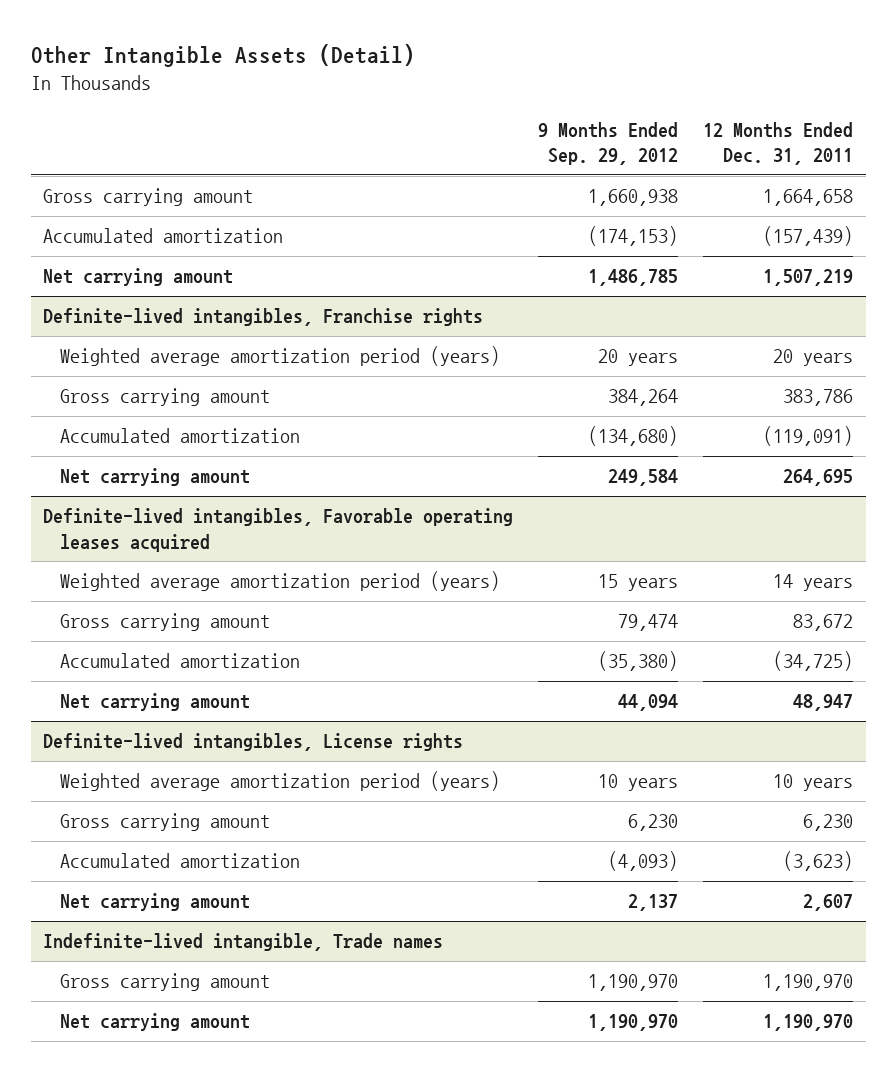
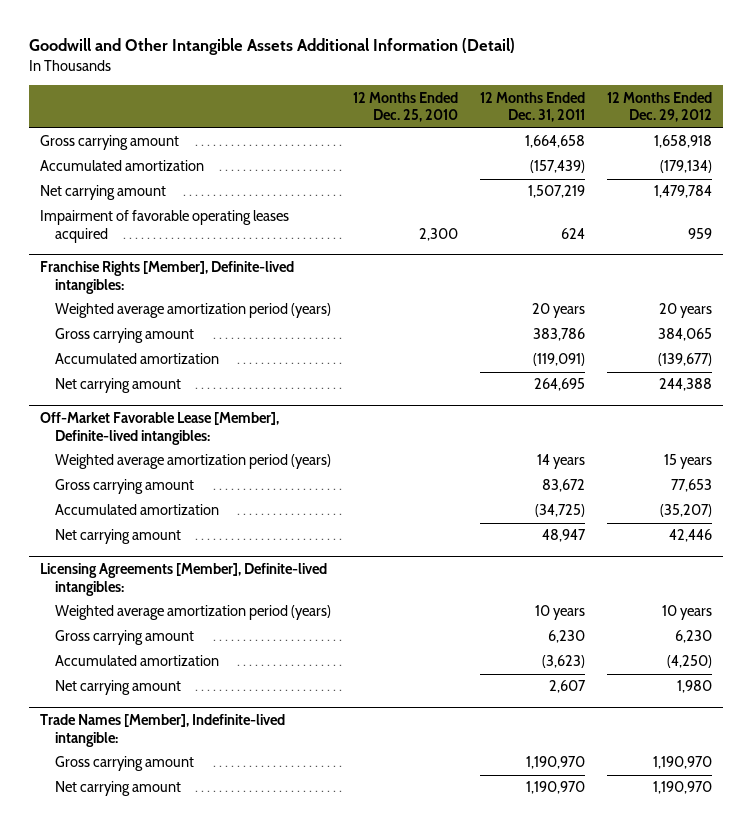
[30,44,415,68] Other Intangible Assets (Detail) -> [28,38,515,56] Goodwill and Other Intangible Assets Additional Information (Detail)
[538,122,679,166] 9 Months Ended Sep. 29, 2012 -> none
none -> [352,91,458,123] 12 Months Ended Dec. 25, 2010
none -> [606,91,712,123] 12 Months Ended Dec. 29, 2012
none -> [39,210,289,244] Impairment of favorable operating leases acquired
[43,308,484,327] Definite-lived intangibles, Franchise rights -> [39,261,294,295] Franchise Rights [Member], Definite-lived intangibles:
[43,508,514,552] Definite-lived intangibles, Favorable operating leases acquired -> none
none -> [39,412,279,446] Off-Market Favorable Lease [Member], Definite-lived intangibles:
[43,733,464,752] Definite-lived intangibles, License rights -> none
none -> [39,563,327,597] Licensing Agreements [Member], Definite-lived intangibles:
[43,933,444,952] Indefinite-lived intangible, Trade names -> [39,714,285,748] Trade Names [Member], Indefinite-lived intangible:

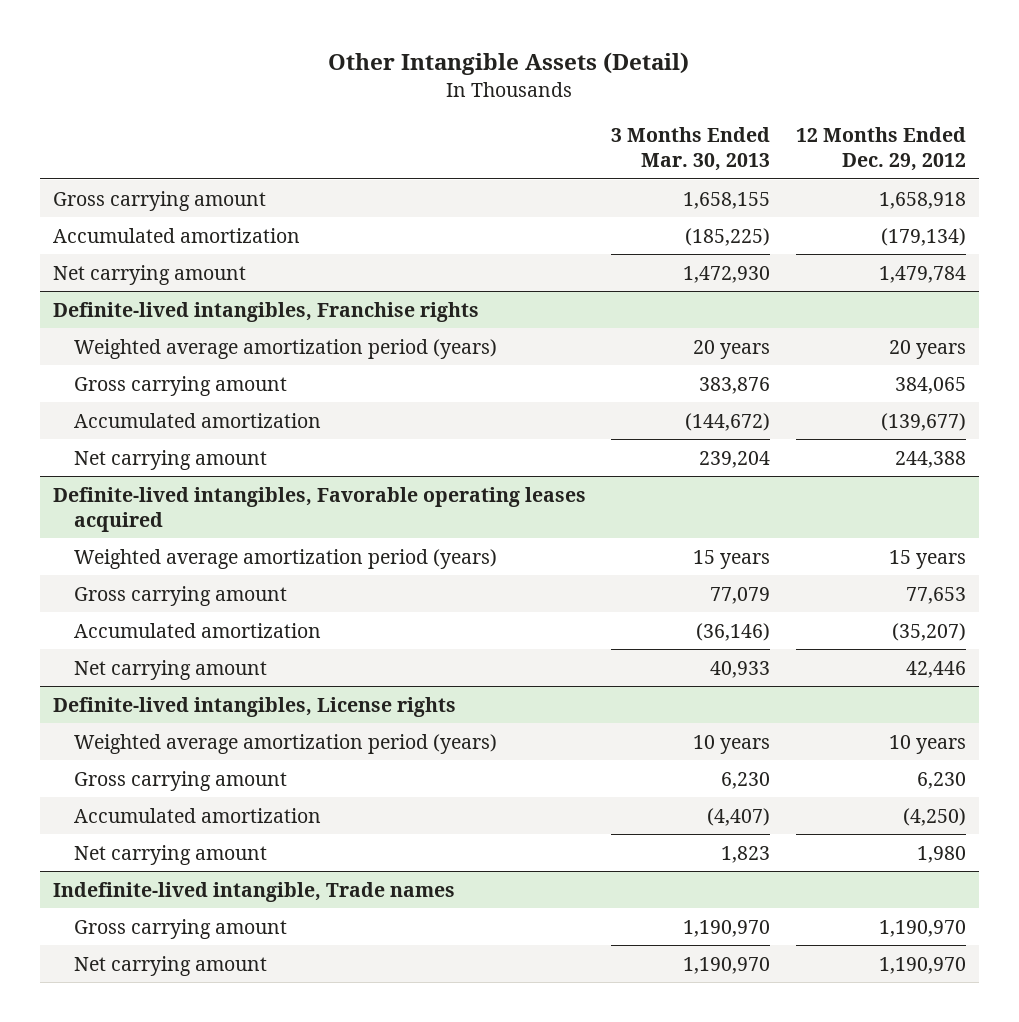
[28,38,515,56] Goodwill and Other Intangible Assets Additional Information (Detail) -> [328,52,690,76] Other Intangible Assets (Detail)
[352,91,458,123] 12 Months Ended Dec. 25, 2010 -> none
[479,91,585,123] 12 Months Ended Dec. 31, 2011 -> none
none -> [611,126,771,172] 3 Months Ended Mar. 30, 2013
[39,210,289,244] Impairment of favorable operating leases acquired -> none
[39,261,294,295] Franchise Rights [Member], Definite-lived intangibles: -> [52,301,479,322] Definite-lived intangibles, Franchise rights
[39,412,279,446] Off-Market Favorable Lease [Member], Definite-lived intangibles: -> none
none -> [52,486,586,532] Definite-lived intangibles, Favorable operating leases acquired
[39,563,327,597] Licensing Agreements [Member], Definite-lived intangibles: -> none
none -> [52,696,456,717] Definite-lived intangibles, License rights
[39,714,285,748] Trade Names [Member], Indefinite-lived intangible: -> [52,881,455,902] Indefinite-lived intangible, Trade names

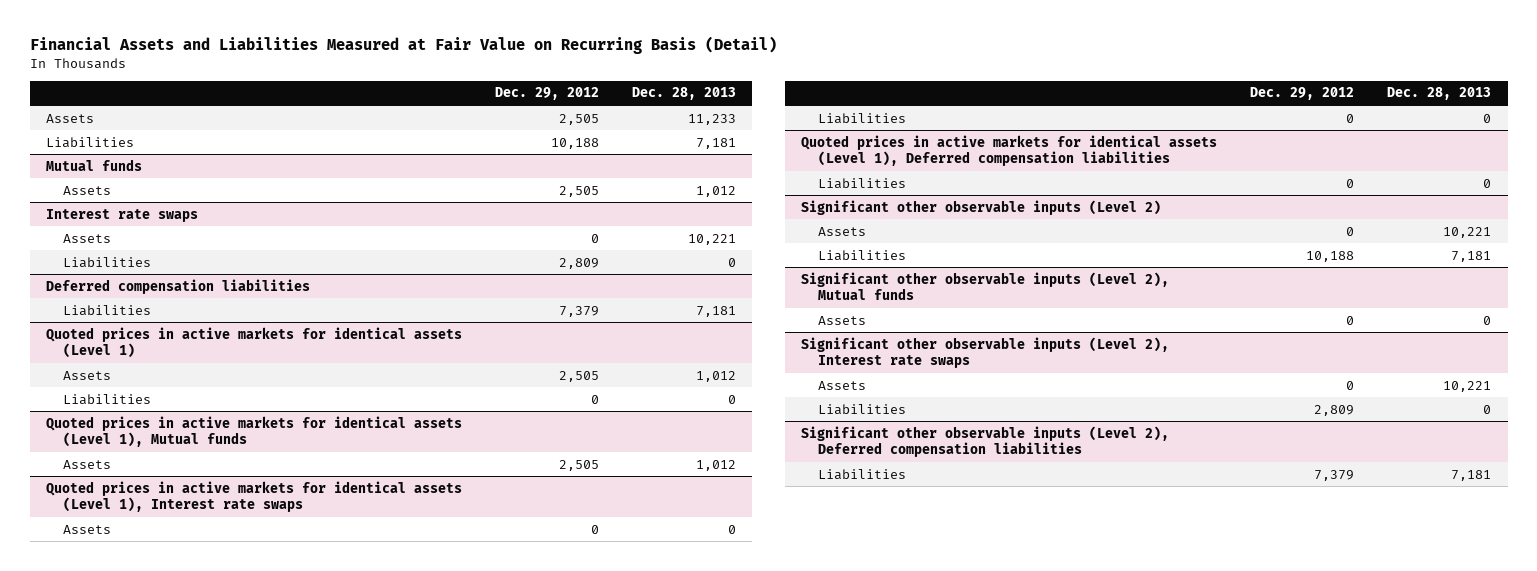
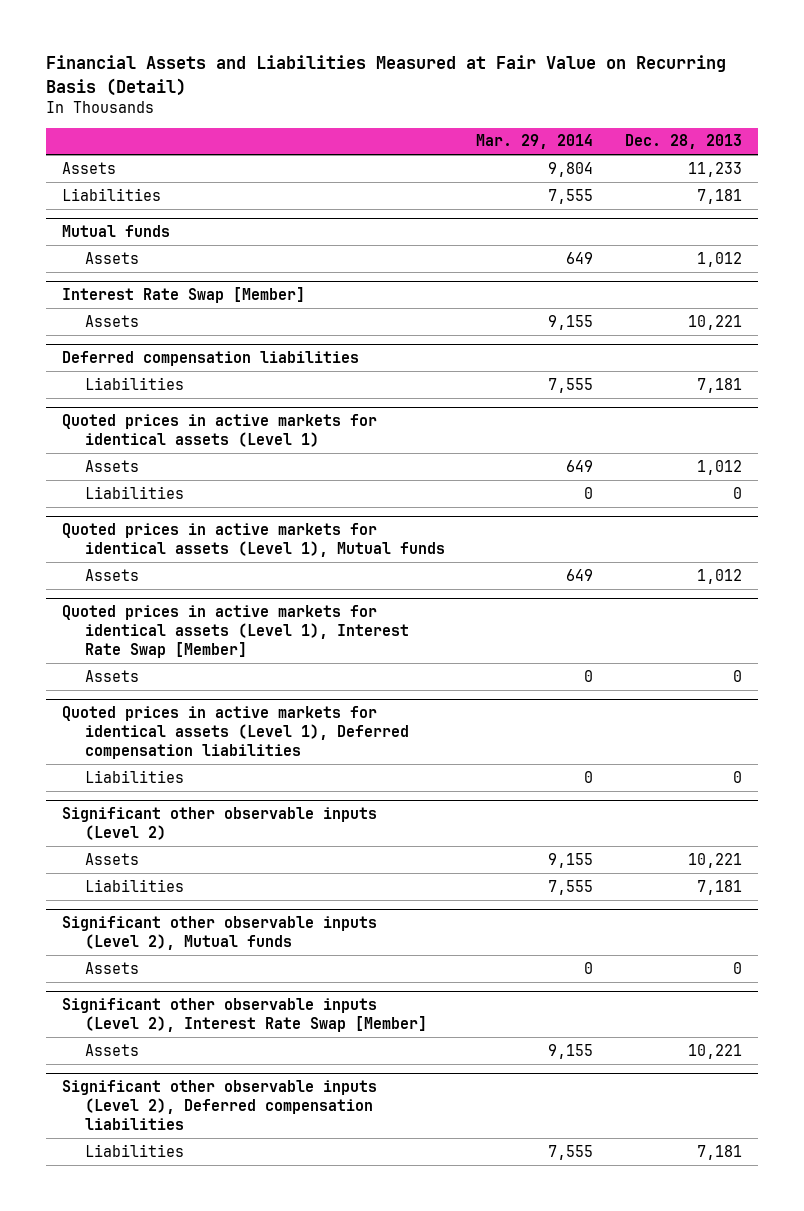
[495,87,600,101] Dec. 29, 2012 -> none
none -> [476,134,594,150] Mar. 29, 2014
[46,208,199,222] Interest rate swaps -> [62,287,306,304] Interest Rate Swap [Member]
[63,256,152,268] Liabilities -> none
[46,480,463,513] Quoted prices in active markets for identical assets (Level 1), Interest rate swaps -> [62,605,409,658] Quoted prices in active markets for identical assets (Level 1), Interest Rate Swap [Member]
[818,112,907,124] Liabilities -> none
[801,336,1170,369] Significant other observable inputs (Level 2), Interest rate swaps -> [62,998,427,1033] Significant other observable inputs (Level 2), Interest Rate Swap [Member]
[818,403,907,415] Liabilities -> none

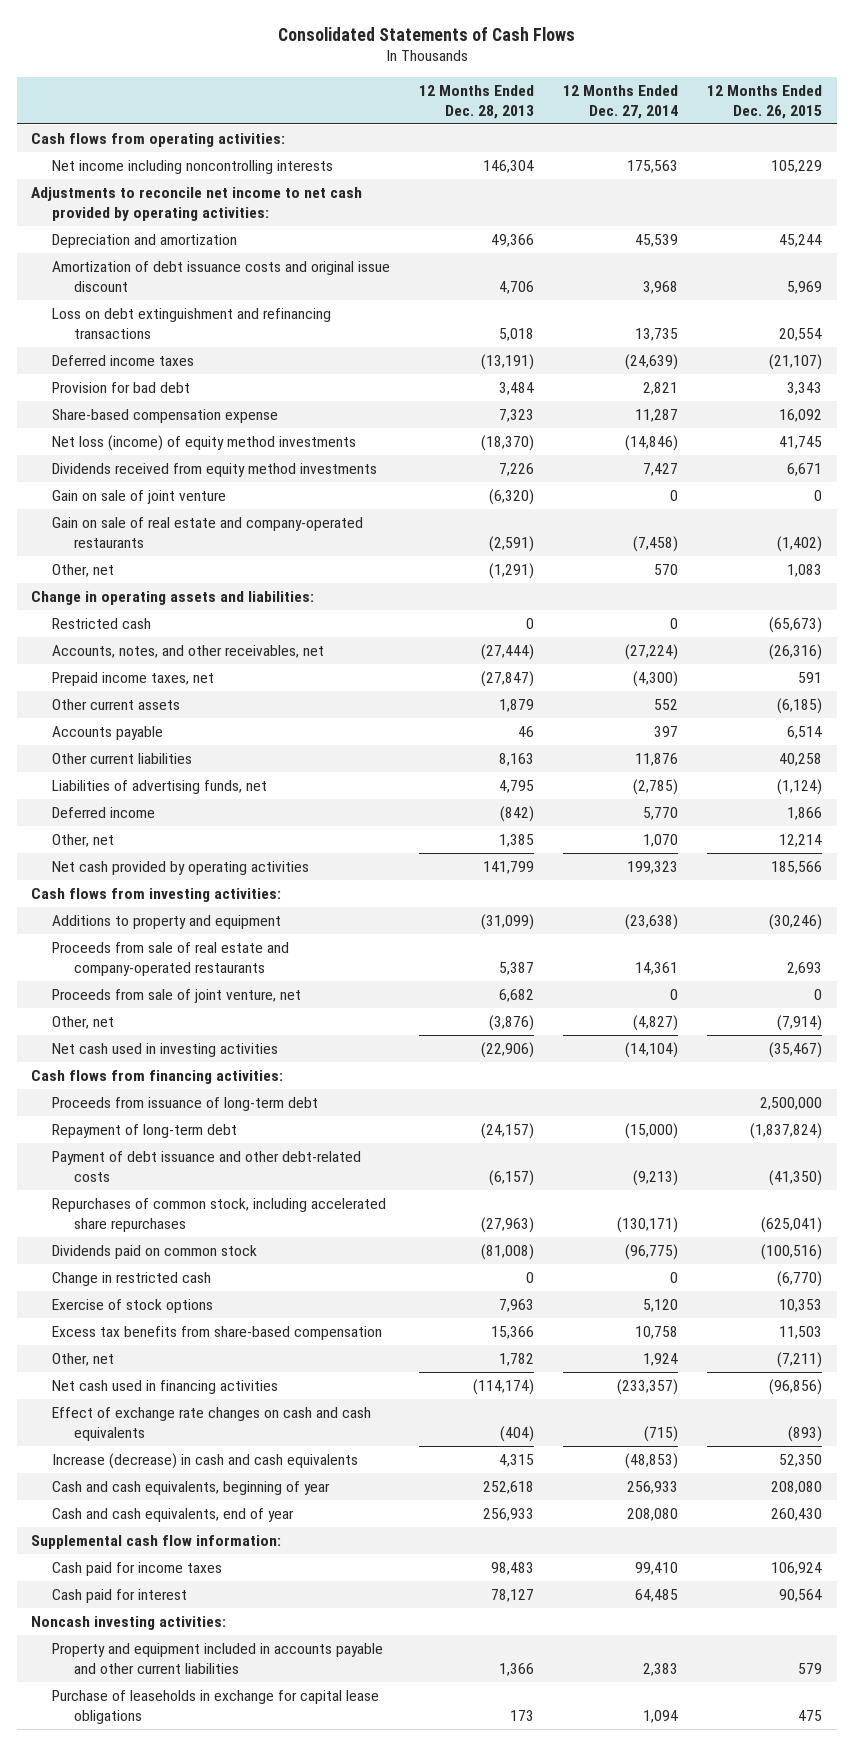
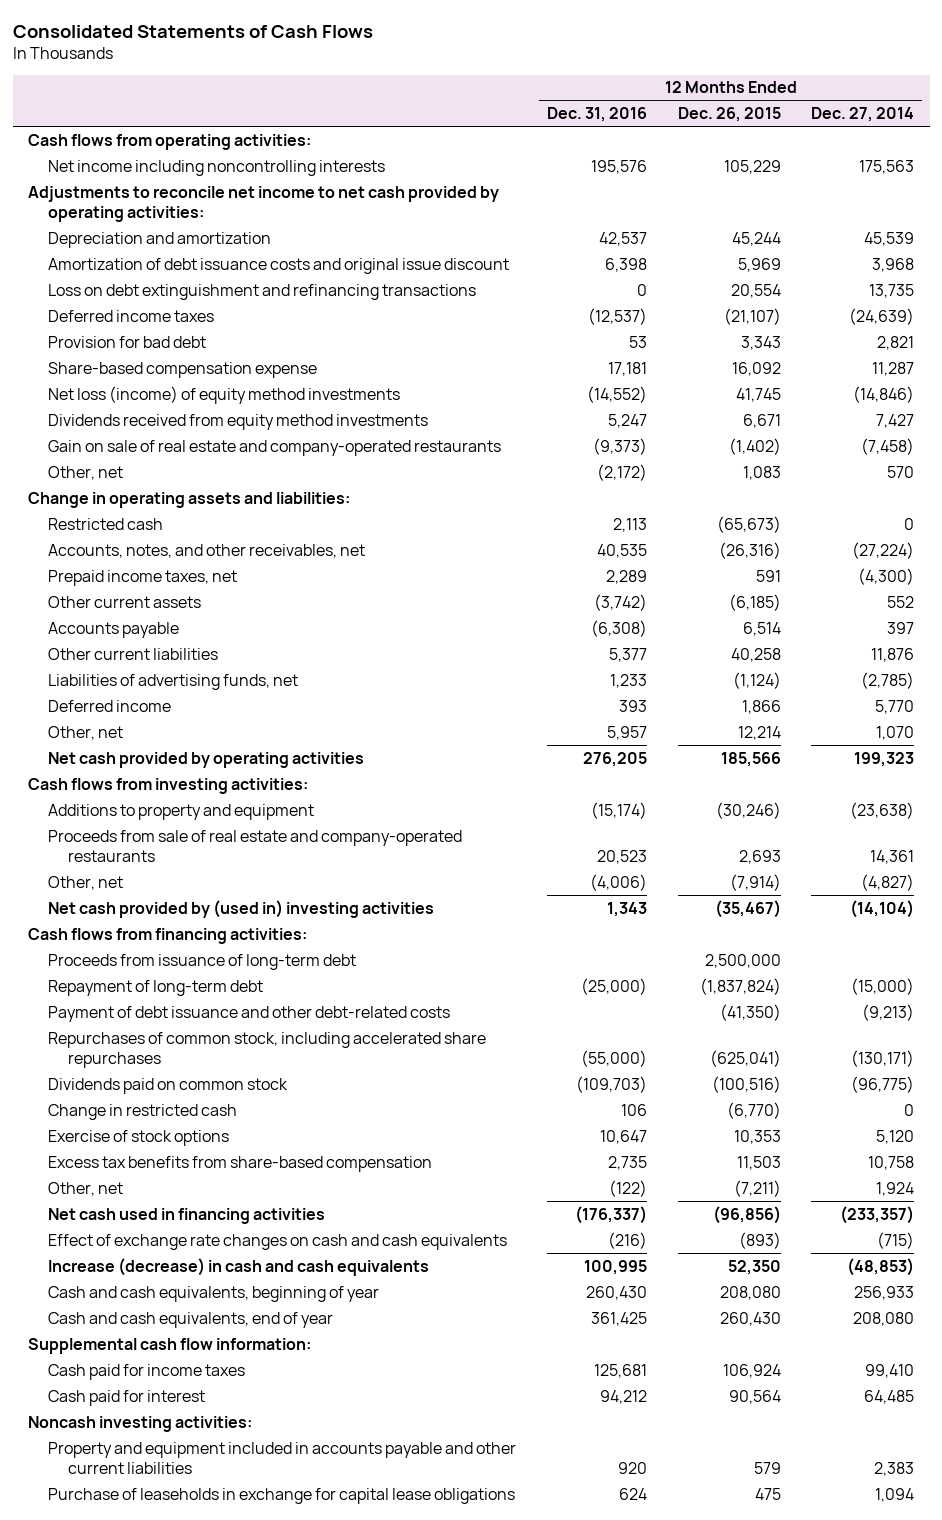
[419,84,535,119] 12 Months Ended Dec. 28, 2013 -> none
none -> [546,107,647,123] Dec. 31, 2016
[52,490,227,505] Gain on sale of joint venture -> none
[52,989,302,1004] Proceeds from sale of joint venture, net -> none
[52,1043,279,1058] Net cash used in investing activities -> [48,899,435,918] Net cash provided by (used in) investing activities

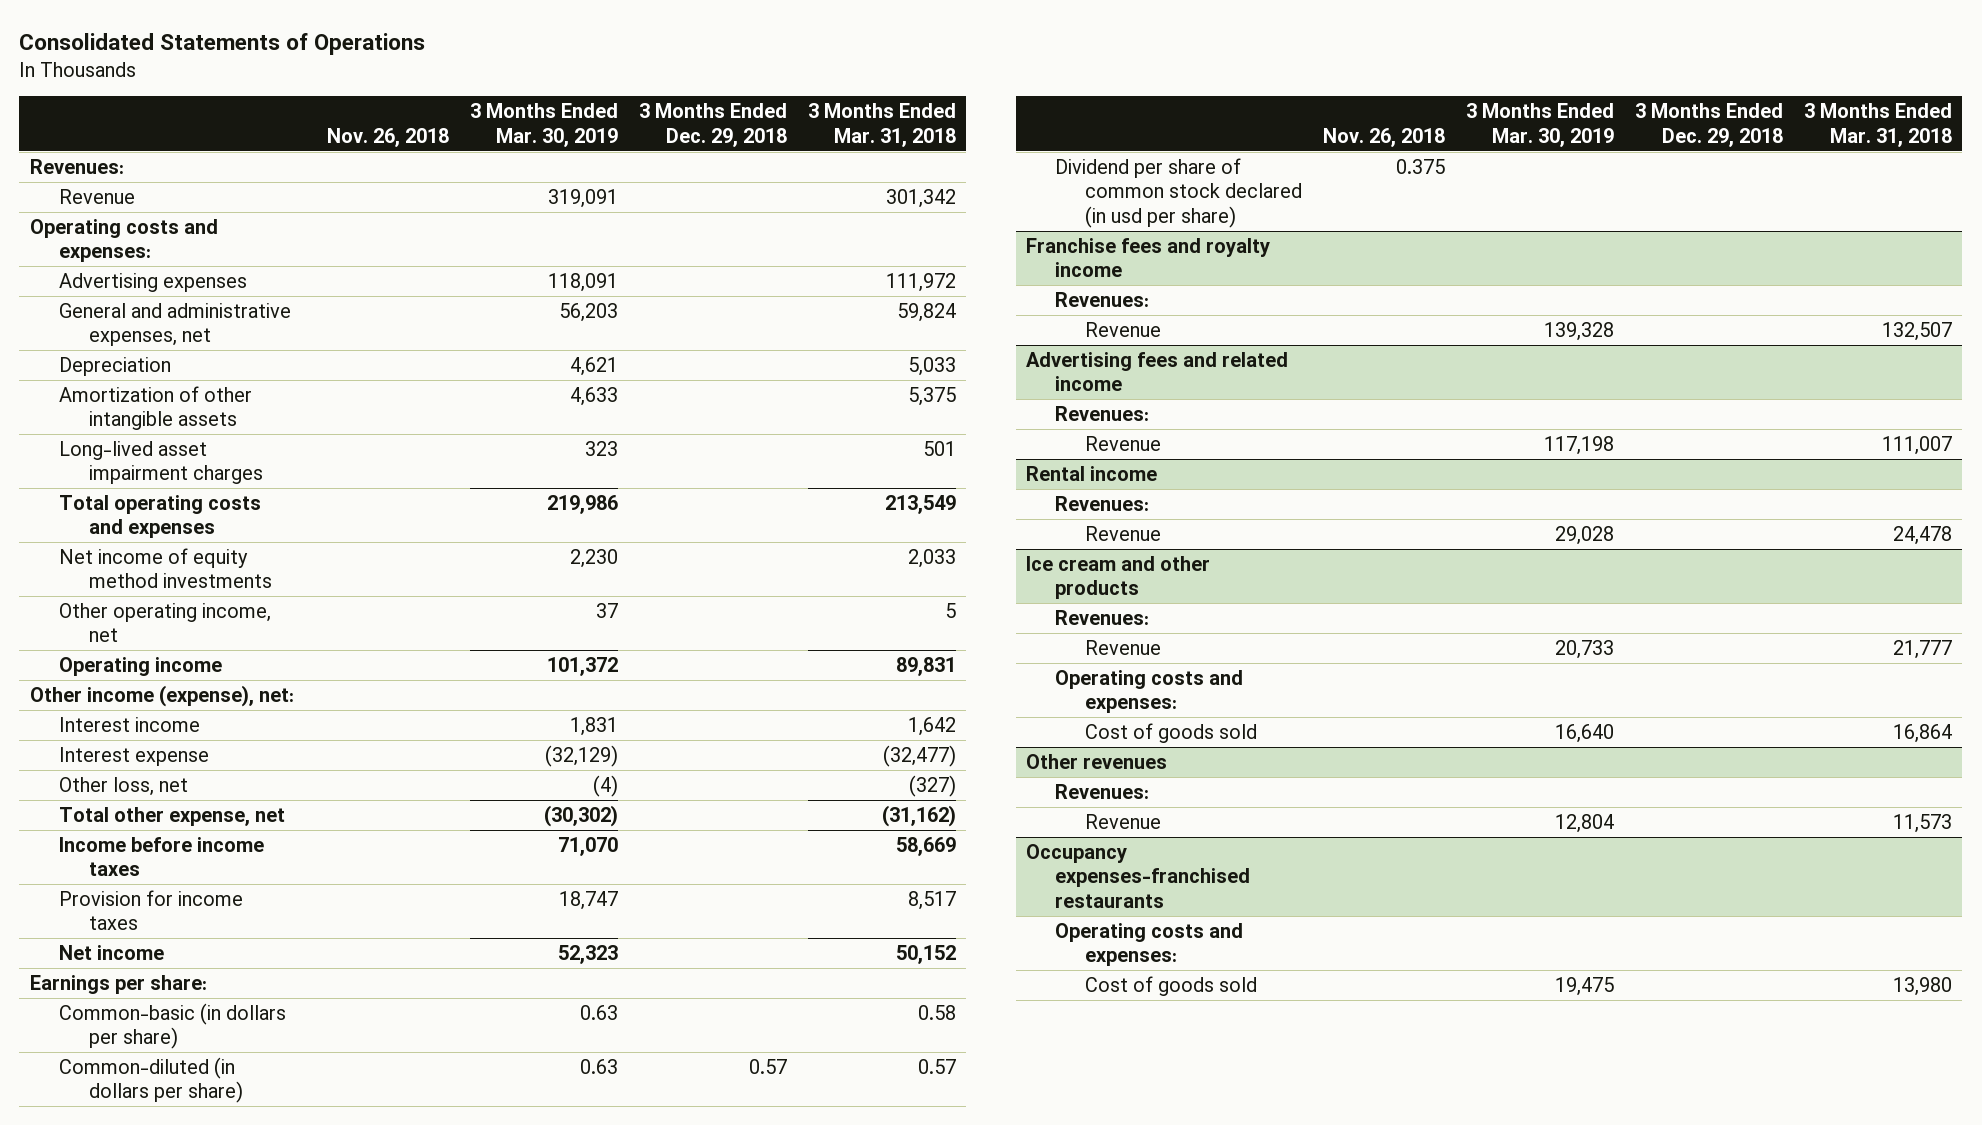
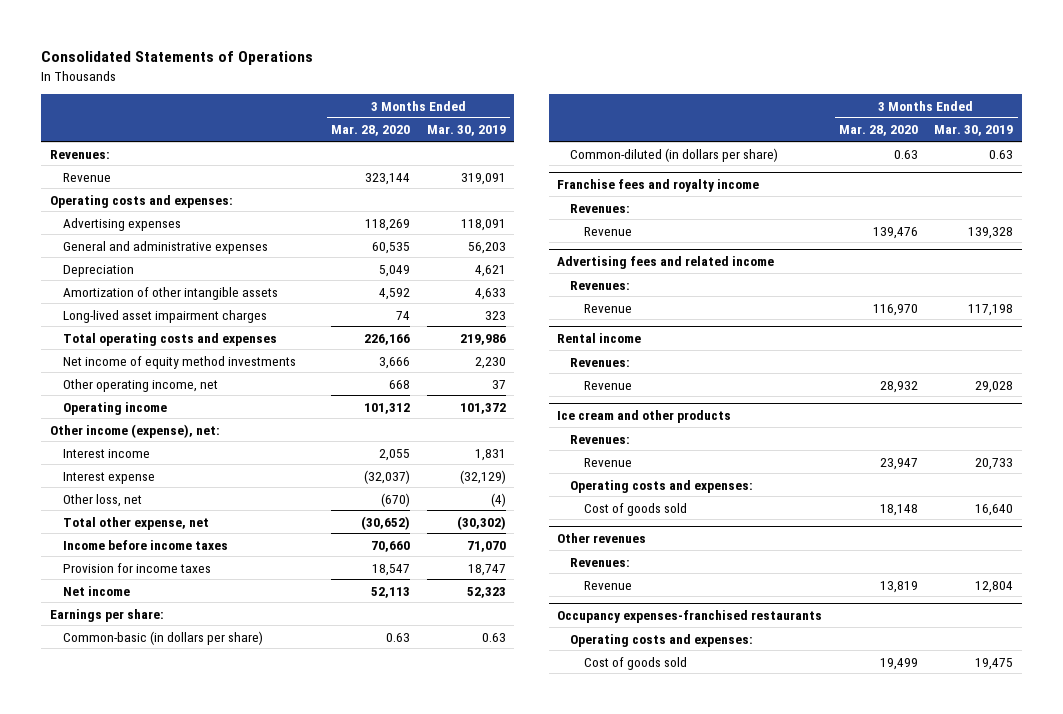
[326,127,449,147] Nov. 26, 2018 -> none
[638,103,787,147] 3 Months Ended Dec. 29, 2018 -> none
[807,103,956,147] 3 Months Ended Mar. 31, 2018 -> none
none -> [331,125,411,137] Mar. 28, 2020
[59,302,292,347] General and administrative expenses, net -> [62,240,268,254] General and administrative expenses
[1055,157,1302,228] Dividend per share of common stock declared (in usd per share) -> none

